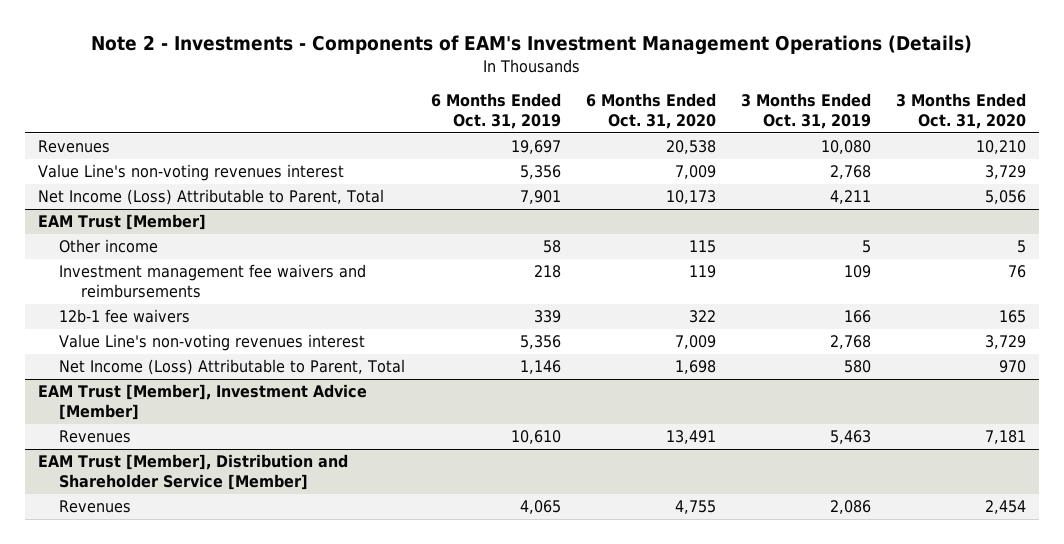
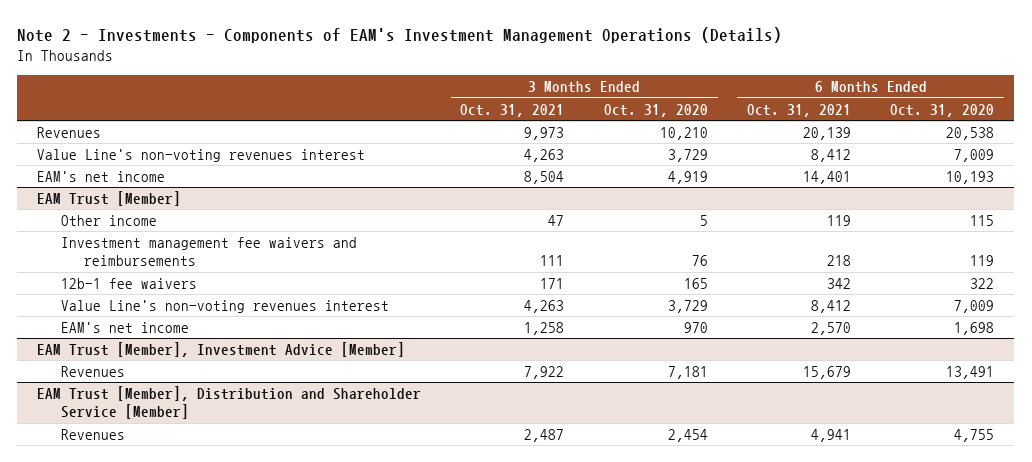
[430,93,561,130] 6 Months Ended Oct. 31, 2019 -> none
[740,93,871,130] 3 Months Ended Oct. 31, 2019 -> none
none -> [460,103,565,117] Oct. 31, 2021
none -> [747,103,852,117] Oct. 31, 2021
[37,189,384,206] Net Income (Loss) Attributable to Parent, Total -> [37,170,166,182] EAM's net income
[665,190,716,205] 10,173 -> [946,170,995,184] 10,193
[984,190,1026,205] 5,056 -> [667,170,708,184] 4,919
[59,359,406,376] Net Income (Loss) Attributable to Parent, Total -> [60,321,189,333] EAM's net income

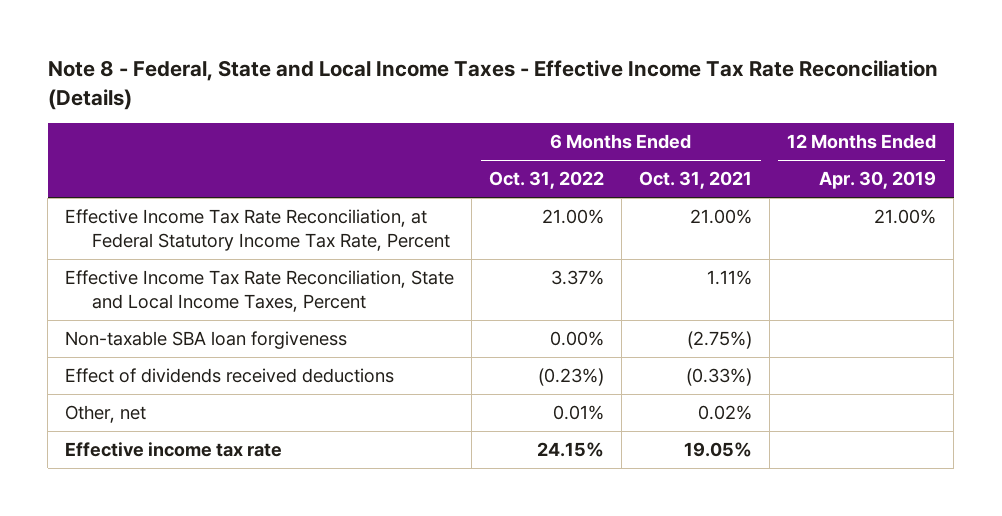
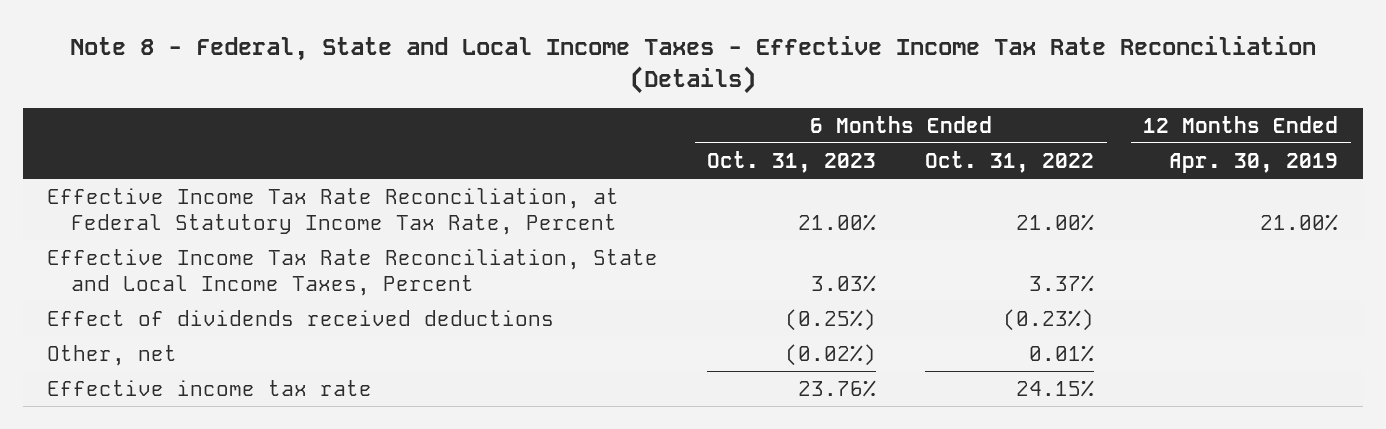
[639,171,753,190] Oct. 31, 2021 -> none
none -> [707,150,877,173] Oct. 31, 2023
[65,331,348,350] Non-taxable SBA loan forgiveness -> none

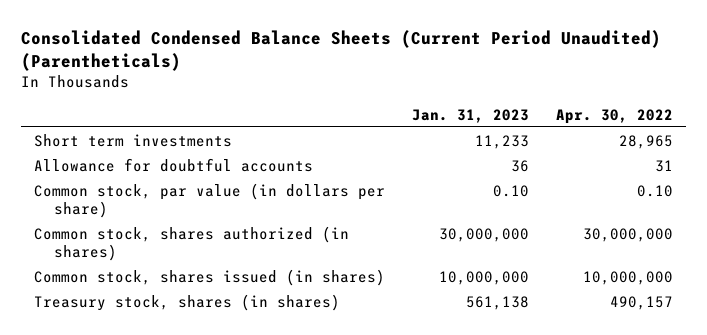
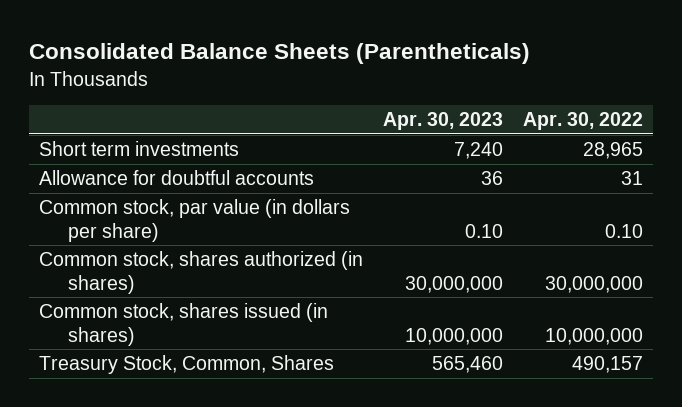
[20,29,661,72] Consolidated Condensed Balance Sheets (Current Period Unaudited) (Parentheticals) -> [29,43,531,65] Consolidated Balance Sheets (Parentheticals)
[412,108,530,123] Jan. 31, 2023 -> none
none -> [383,112,504,131] Apr. 30, 2023
[34,293,341,311] Treasury stock, shares (in shares) -> [39,355,335,375] Treasury Stock, Common, Shares

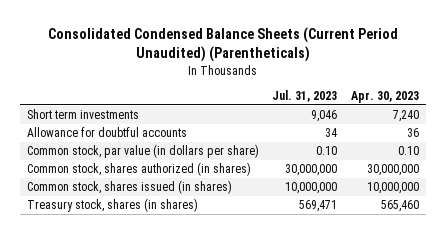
[29,43,531,65] Consolidated Balance Sheets (Parentheticals) -> [47,27,398,63] Consolidated Condensed Balance Sheets (Current Period Unaudited) (Parentheticals)
[522,112,643,131] Apr. 30, 2022 -> none
none -> [272,90,338,103] Jul. 31, 2023
[39,355,335,375] Treasury Stock, Common, Shares -> [26,198,198,213] Treasury stock, shares (in shares)

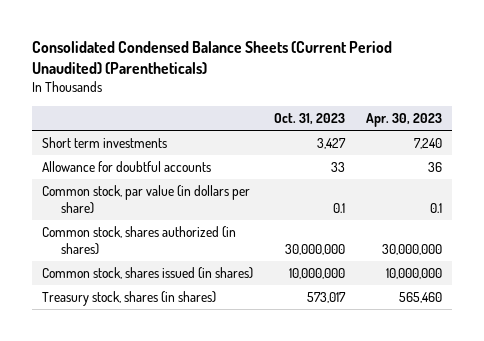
[272,90,338,103] Jul. 31, 2023 -> none
none -> [274,112,346,125] Oct. 31, 2023
[397,146,419,156] 0.10 -> [430,203,443,214] 0.1

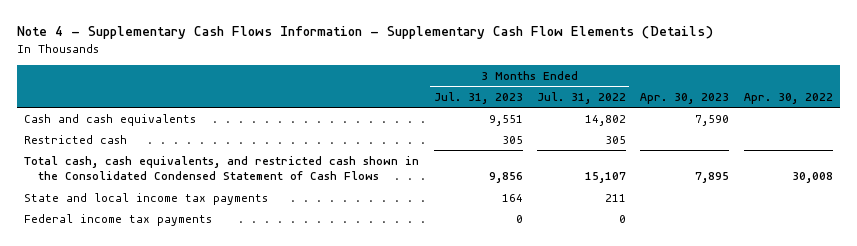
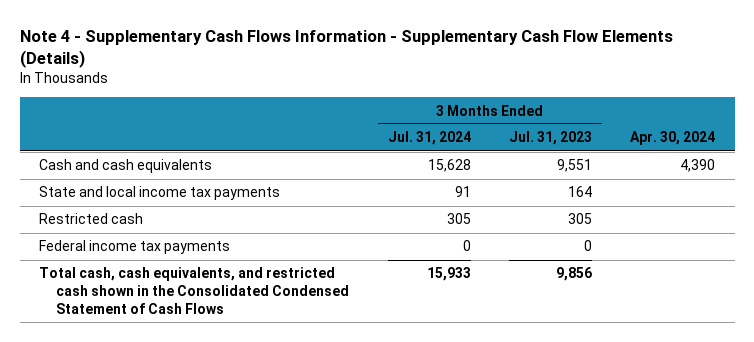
[536,91,626,104] Jul. 31, 2022 -> none
[640,92,730,104] Apr. 30, 2023 -> none
[743,92,833,104] Apr. 30, 2022 -> none
none -> [387,131,471,146] Jul. 31, 2024
none -> [630,131,716,146] Apr. 30, 2024
[24,134,128,144] Restricted cash -> [38,213,143,225] Restricted cash
[24,155,420,181] Total cash, cash equivalents, and restricted cash shown in the Consolidated Condensed Statement of Cash Flows -> [38,267,350,314] Total cash, cash equivalents, and restricted cash shown in the Consolidated Condensed Statement of Cash Flows

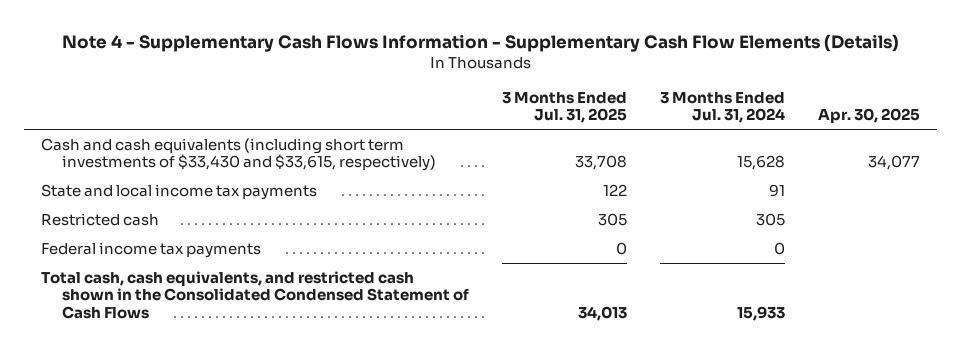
[509,131,593,146] Jul. 31, 2023 -> none
[630,131,716,146] Apr. 30, 2024 -> none
none -> [502,91,628,124] 3 Months Ended Jul. 31, 2025
none -> [818,108,921,124] Apr. 30, 2025
[38,159,212,174] Cash and cash equivalents -> [40,137,436,172] Cash and cash equivalents (including short term investments of $33,430 and $33,615, respectively)

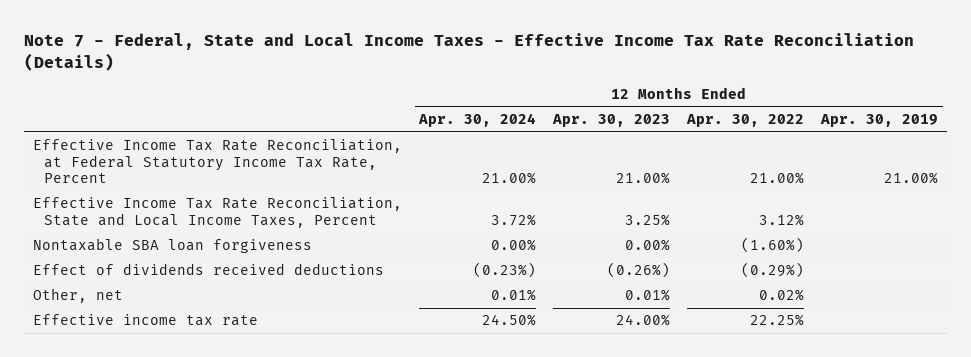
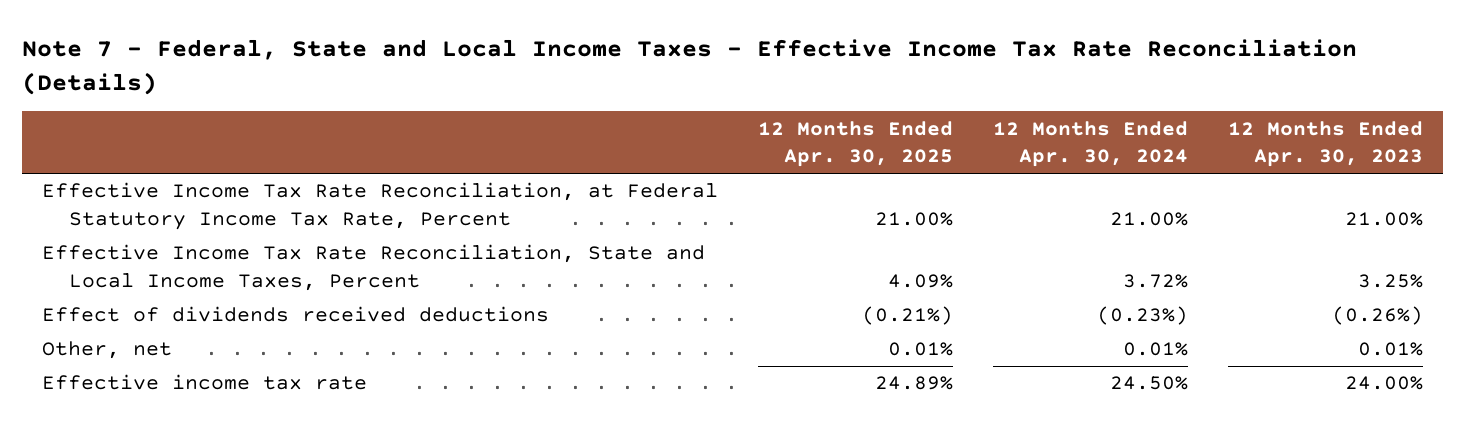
[686,114,805,128] Apr. 30, 2022 -> none
[820,114,939,128] Apr. 30, 2019 -> none
none -> [758,120,954,168] 12 Months Ended Apr. 30, 2025
[32,238,312,254] Nontaxable SBA loan forgiveness -> none

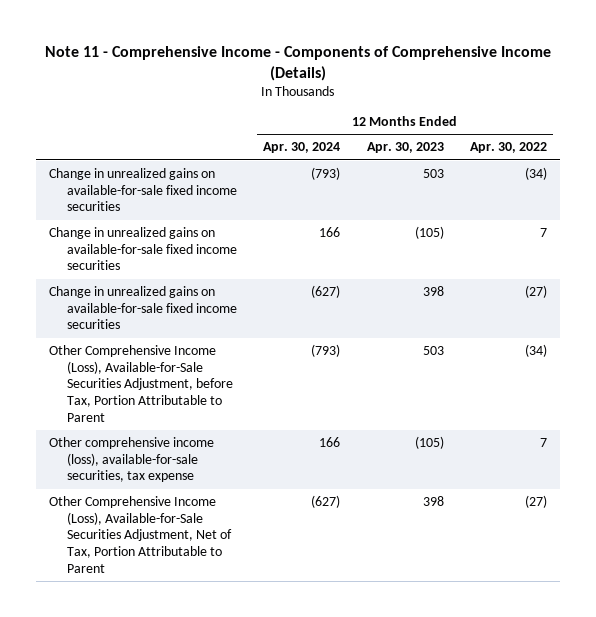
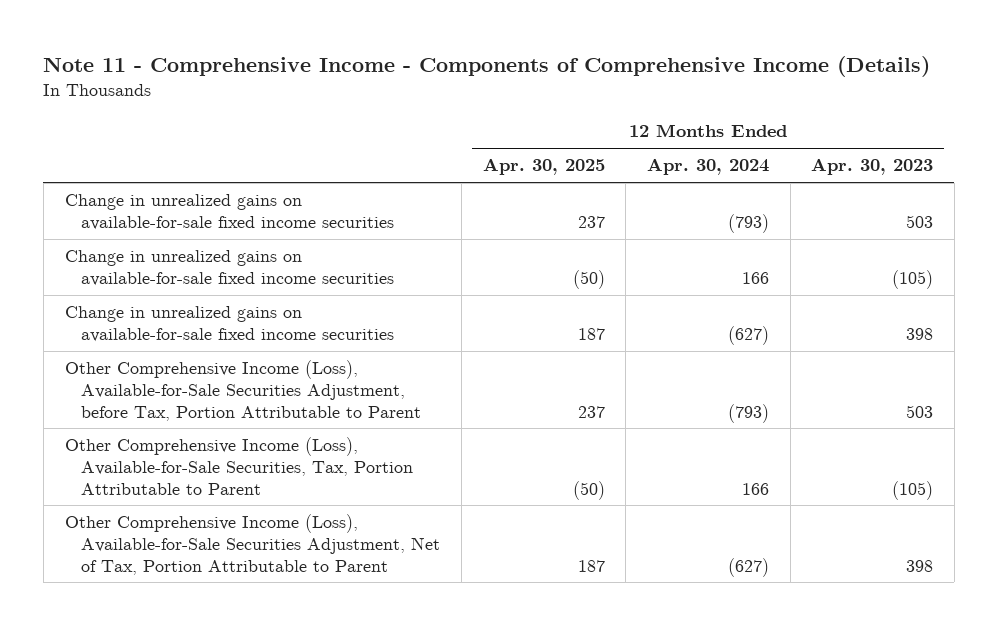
[469,142,547,154] Apr. 30, 2022 -> none
none -> [482,158,605,176] Apr. 30, 2025
[48,436,214,483] Other comprehensive income (loss), available-for-sale securities, tax expense -> [64,437,414,495] Other Comprehensive Income (Loss), Available-for-Sale Securities, Tax, Portion Attributable to Parent

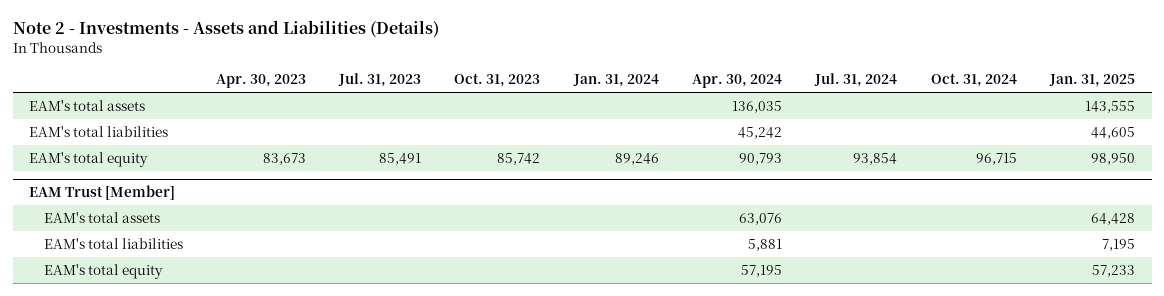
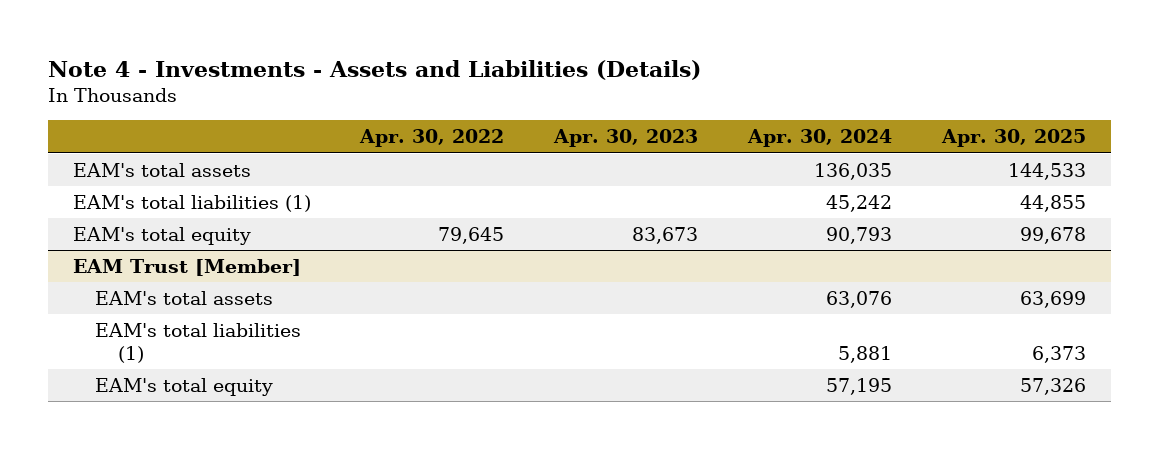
[12,20,439,39] Note 2 - Investments - Assets and Liabilities (Details) -> [47,59,701,80] Note 4 - Investments - Assets and Liabilities (Details)
[338,73,422,88] Jul. 31, 2023 -> none
[454,73,541,88] Oct. 31, 2023 -> none
[572,74,659,88] Jan. 31, 2024 -> none
[814,73,898,88] Jul. 31, 2024 -> none
[930,73,1017,88] Oct. 31, 2024 -> none
[1048,74,1135,88] Jan. 31, 2025 -> none
none -> [359,129,505,148] Apr. 30, 2022
none -> [940,129,1086,148] Apr. 30, 2025
[29,126,169,138] EAM's total liabilities -> [72,194,311,212] EAM's total liabilities (1)
[43,238,183,250] EAM's total liabilities -> [95,322,302,363] EAM's total liabilities (1)

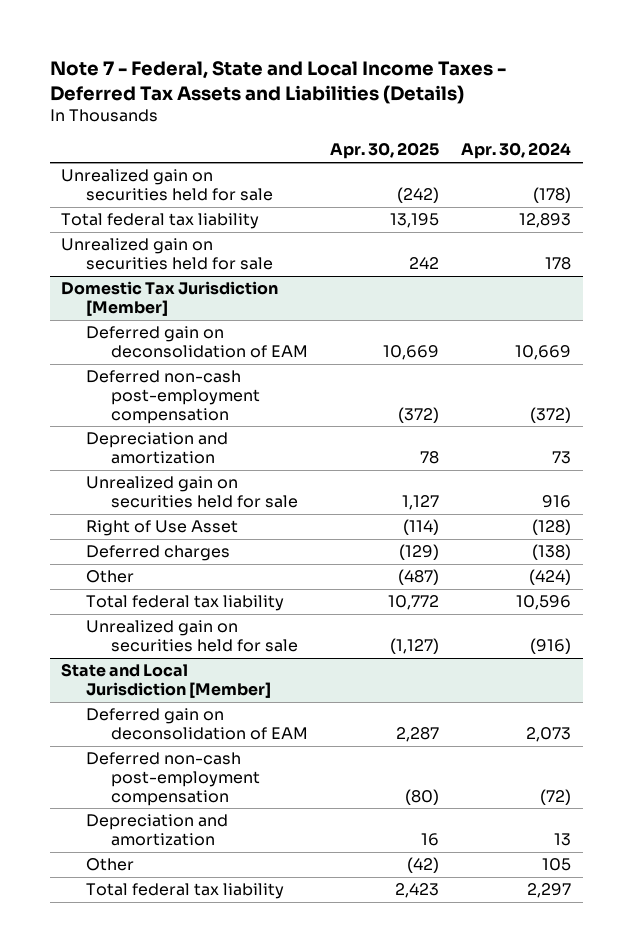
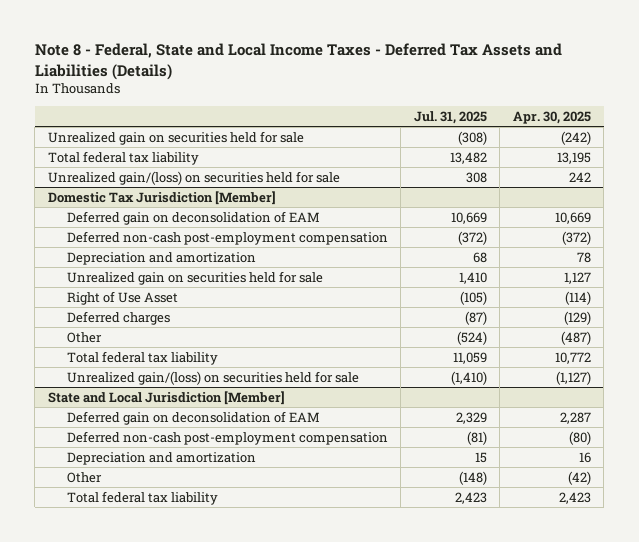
[49,60,506,104] Note 7 - Federal, State and Local Income Taxes - Deferred Tax Assets and Liabilities (Details) -> [34,43,562,80] Note 8 - Federal, State and Local Income Taxes - Deferred Tax Assets and Liabilities (Details)
[461,142,572,160] Apr. 30, 2024 -> none
none -> [413,111,487,125] Jul. 31, 2025
[60,238,273,270] Unrealized gain on securities held for sale -> [47,170,340,185] Unrealized gain/(loss) on securities held for sale
[85,620,298,652] Unrealized gain on securities held for sale -> [66,370,359,385] Unrealized gain/(loss) on securities held for sale

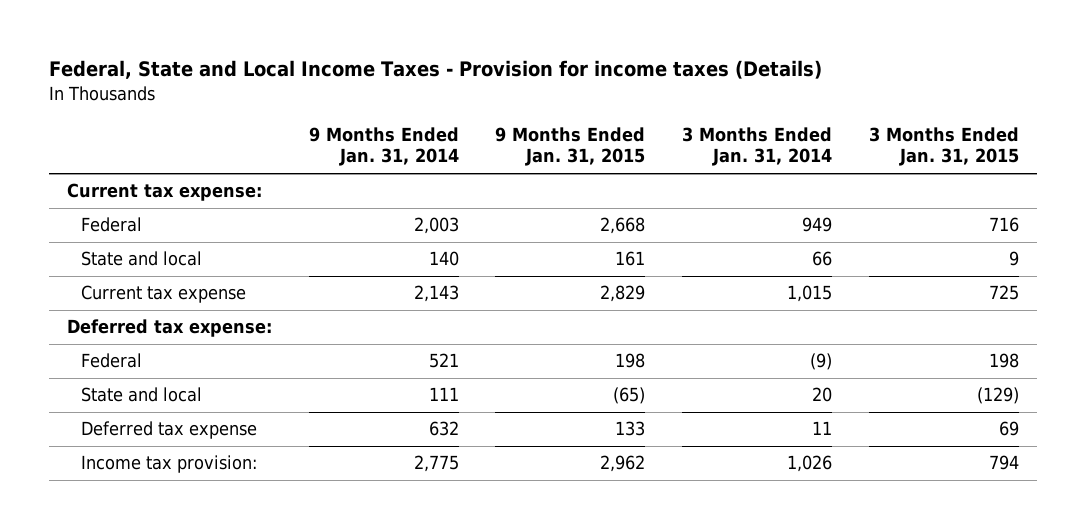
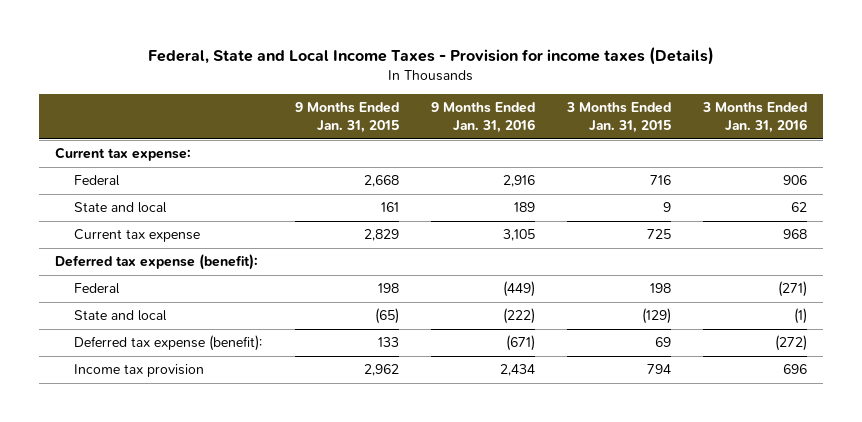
[308,126,459,167] 9 Months Ended Jan. 31, 2014 -> none
[682,126,833,167] 3 Months Ended Jan. 31, 2014 -> none
none -> [430,102,535,133] 9 Months Ended Jan. 31, 2016
none -> [702,102,808,133] 3 Months Ended Jan. 31, 2016
[67,319,273,338] Deferred tax expense: -> [54,254,258,271] Deferred tax expense (benefit):
[80,421,257,440] Deferred tax expense -> [74,335,263,352] Deferred tax expense (benefit):
[80,455,257,474] Income tax provision: -> [74,364,205,378] Income tax provision

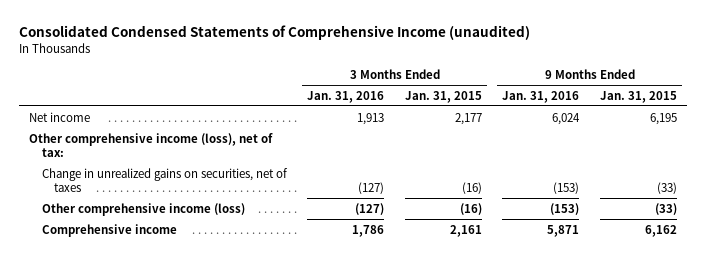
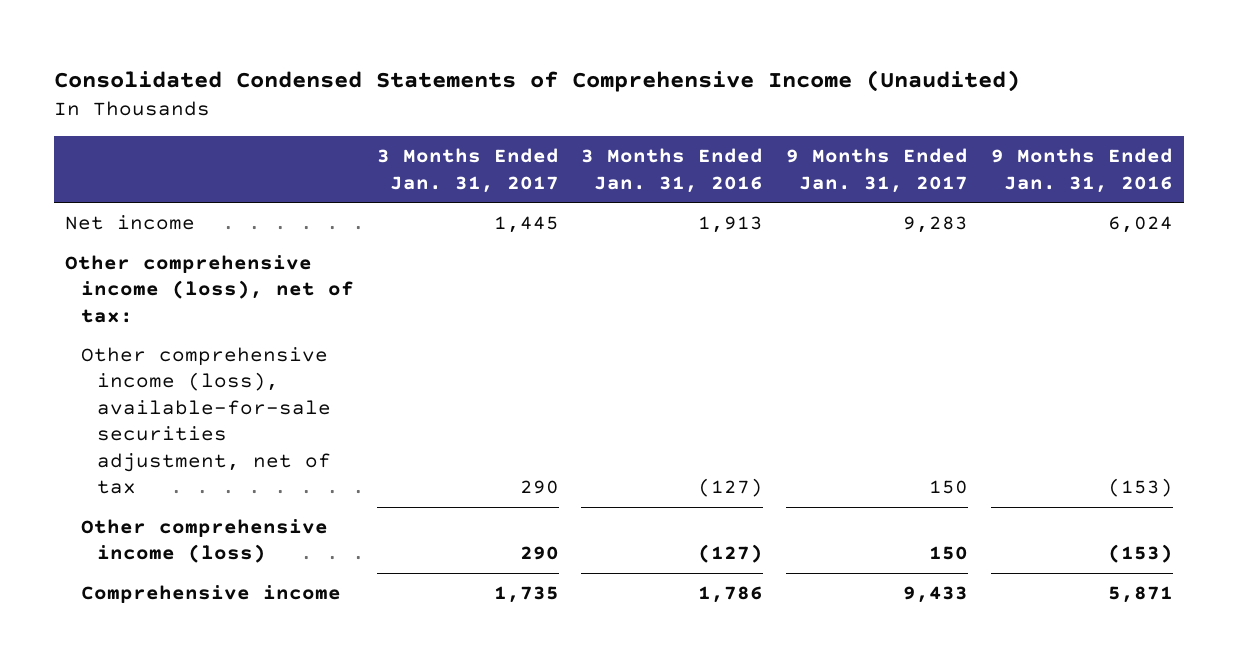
[19,25,531,41] Consolidated Condensed Statements of Comprehensive Income (unaudited) -> [54,69,1021,92] Consolidated Condensed Statements of Comprehensive Income (Unaudited)
[404,90,482,103] Jan. 31, 2015 -> none
[600,90,678,103] Jan. 31, 2015 -> none
none -> [376,148,559,193] 3 Months Ended Jan. 31, 2017
none -> [785,148,968,193] 9 Months Ended Jan. 31, 2017
[41,167,288,192] Change in unrealized gains on securities, net of taxes -> [81,347,331,494] Other comprehensive income (loss), available-for-sale securities adjustment, net of tax

